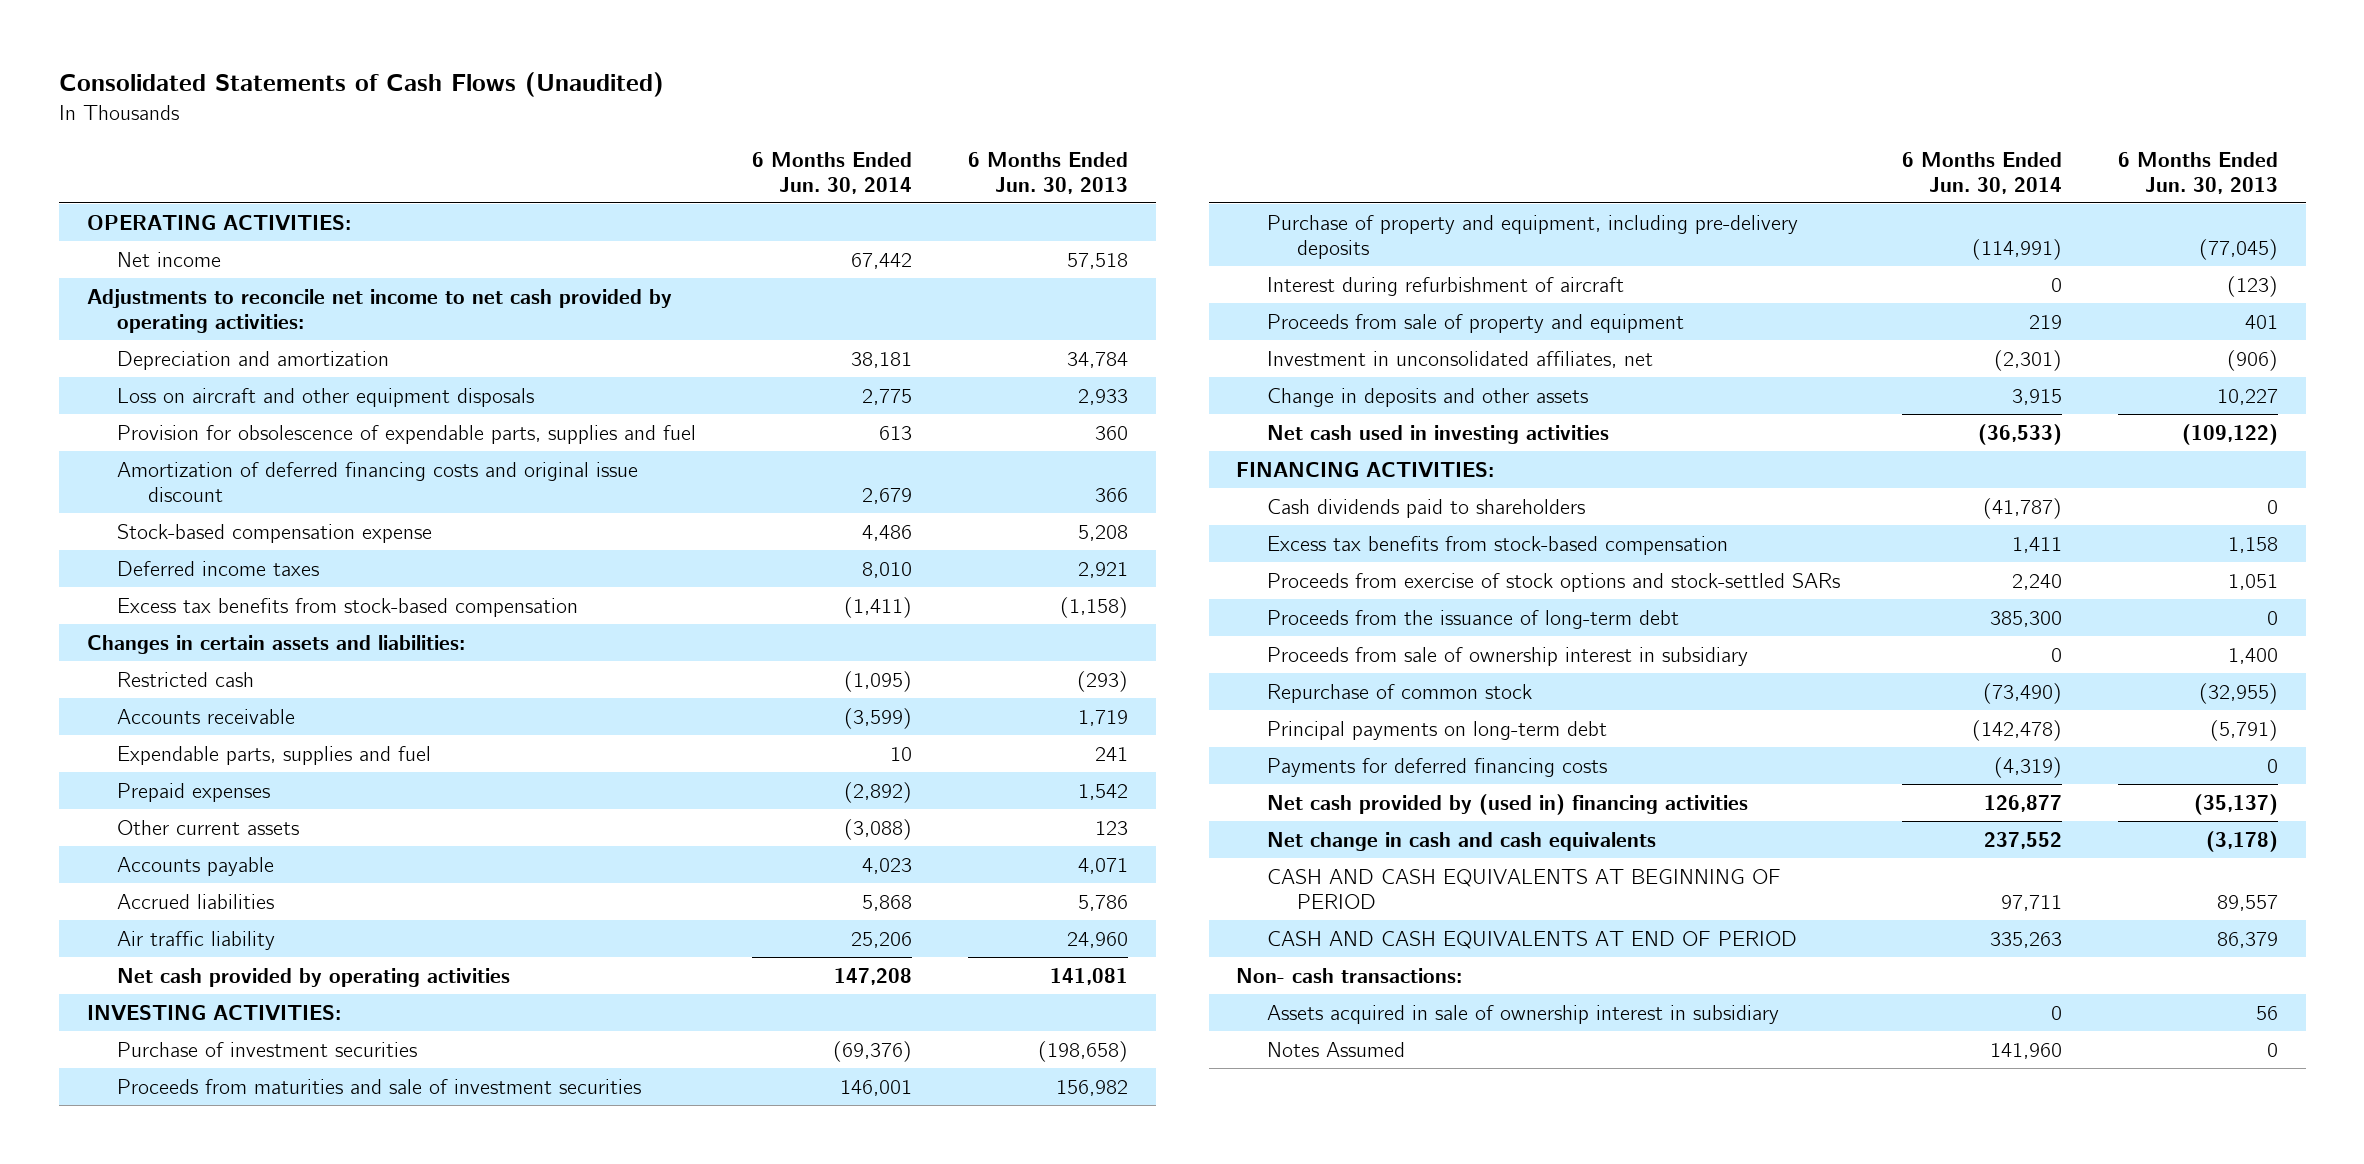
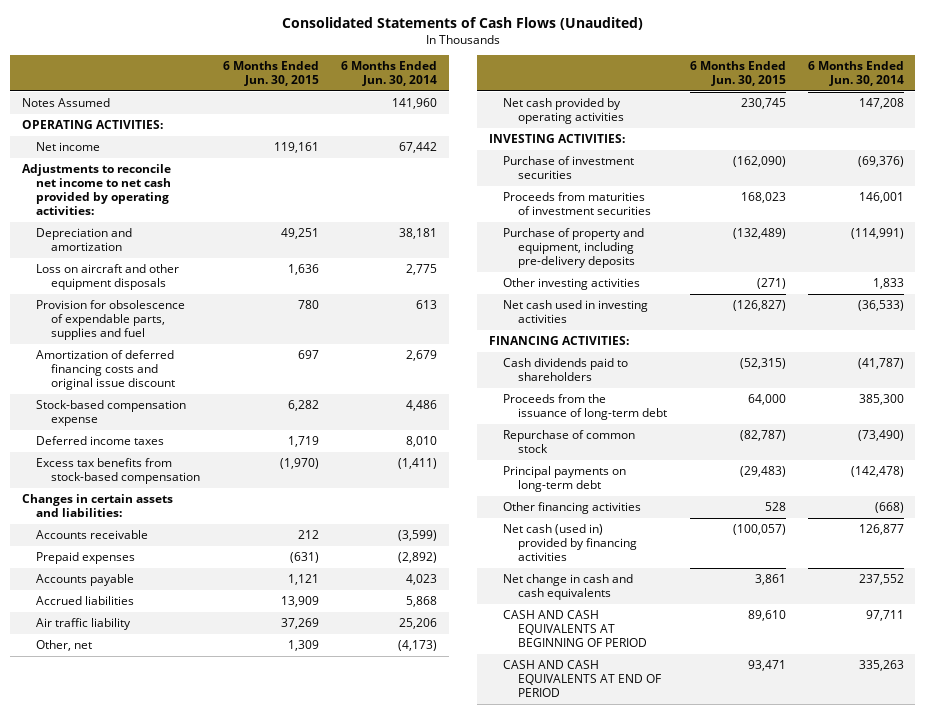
[967,151,1128,194] 6 Months Ended Jun. 30, 2013 -> none
none -> [222,61,319,87] 6 Months Ended Jun. 30, 2015
[1266,1041,1405,1057] Notes Assumed -> [21,97,110,107] Notes Assumed
[117,671,255,687] Restricted cash -> none
[117,745,432,765] Expendable parts, supplies and fuel -> none
[117,819,300,835] Other current assets -> none
none -> [36,639,93,651] Other, net
[117,1078,642,1094] Proceeds from maturities and sale of investment securities -> [503,191,652,215] Proceeds from maturities of investment securities
[1266,276,1624,296] Interest during refurbishment of aircraft -> none
[1266,313,1684,333] Proceeds from sale of property and equipment -> none
[1266,350,1653,368] Investment in unconsolidated affiliates, net -> none
[1266,387,1588,407] Change in deposits and other assets -> none
none -> [503,277,641,290] Other investing activities
[1266,535,1728,555] Excess tax benefits from stock-based compensation -> none
[1266,572,1840,592] Proceeds from exercise of stock options and stock-settled SARs -> none
[1266,646,1748,666] Proceeds from sale of ownership interest in subsidiary -> none
[1266,757,1607,777] Payments for deferred financing costs -> none
none -> [503,501,642,514] Other financing activities
[1266,793,1748,815] Net cash provided by (used in) financing activities -> [503,523,638,561] Net cash (used in) provided by financing activities
[1236,967,1463,983] Non- cash transactions: -> none
[1266,1004,1779,1024] Assets acquired in sale of ownership interest in subsidiary -> none

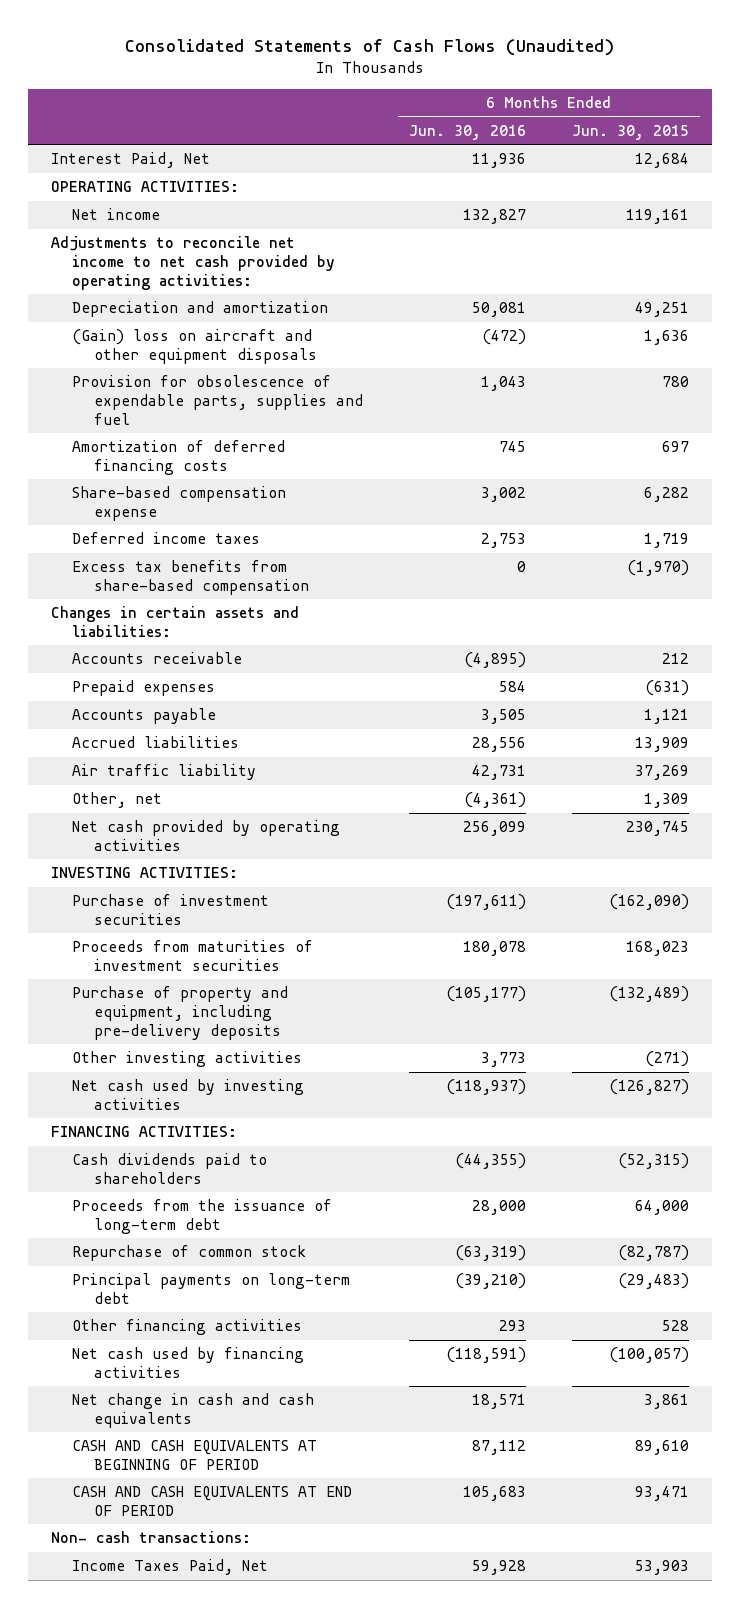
[341,61,438,87] 6 Months Ended Jun. 30, 2014 -> none
none -> [408,124,526,140] Jun. 30, 2016
[21,97,110,107] Notes Assumed -> none
none -> [50,152,210,169] Interest Paid, Net
[36,263,180,290] Loss on aircraft and other equipment disposals -> [72,329,318,364] (Gain) loss on aircraft and other equipment disposals
[36,349,176,390] Amortization of deferred financing costs and original issue discount -> [72,440,286,475] Amortization of deferred financing costs
[36,399,187,426] Stock-based compensation expense -> [72,486,287,521] Share-based compensation expense
[36,457,201,484] Excess tax benefits from stock-based compensation -> [72,560,310,595] Excess tax benefits from share-based compensation
[503,299,649,323] Net cash used in investing activities -> [72,1079,305,1110] Net cash used by investing activities
[503,523,638,561] Net cash (used in) provided by financing activities -> [72,1347,305,1378] Net cash used by financing activities
none -> [50,1531,251,1544] Non- cash transactions:
none -> [72,1559,269,1576] Income Taxes Paid, Net

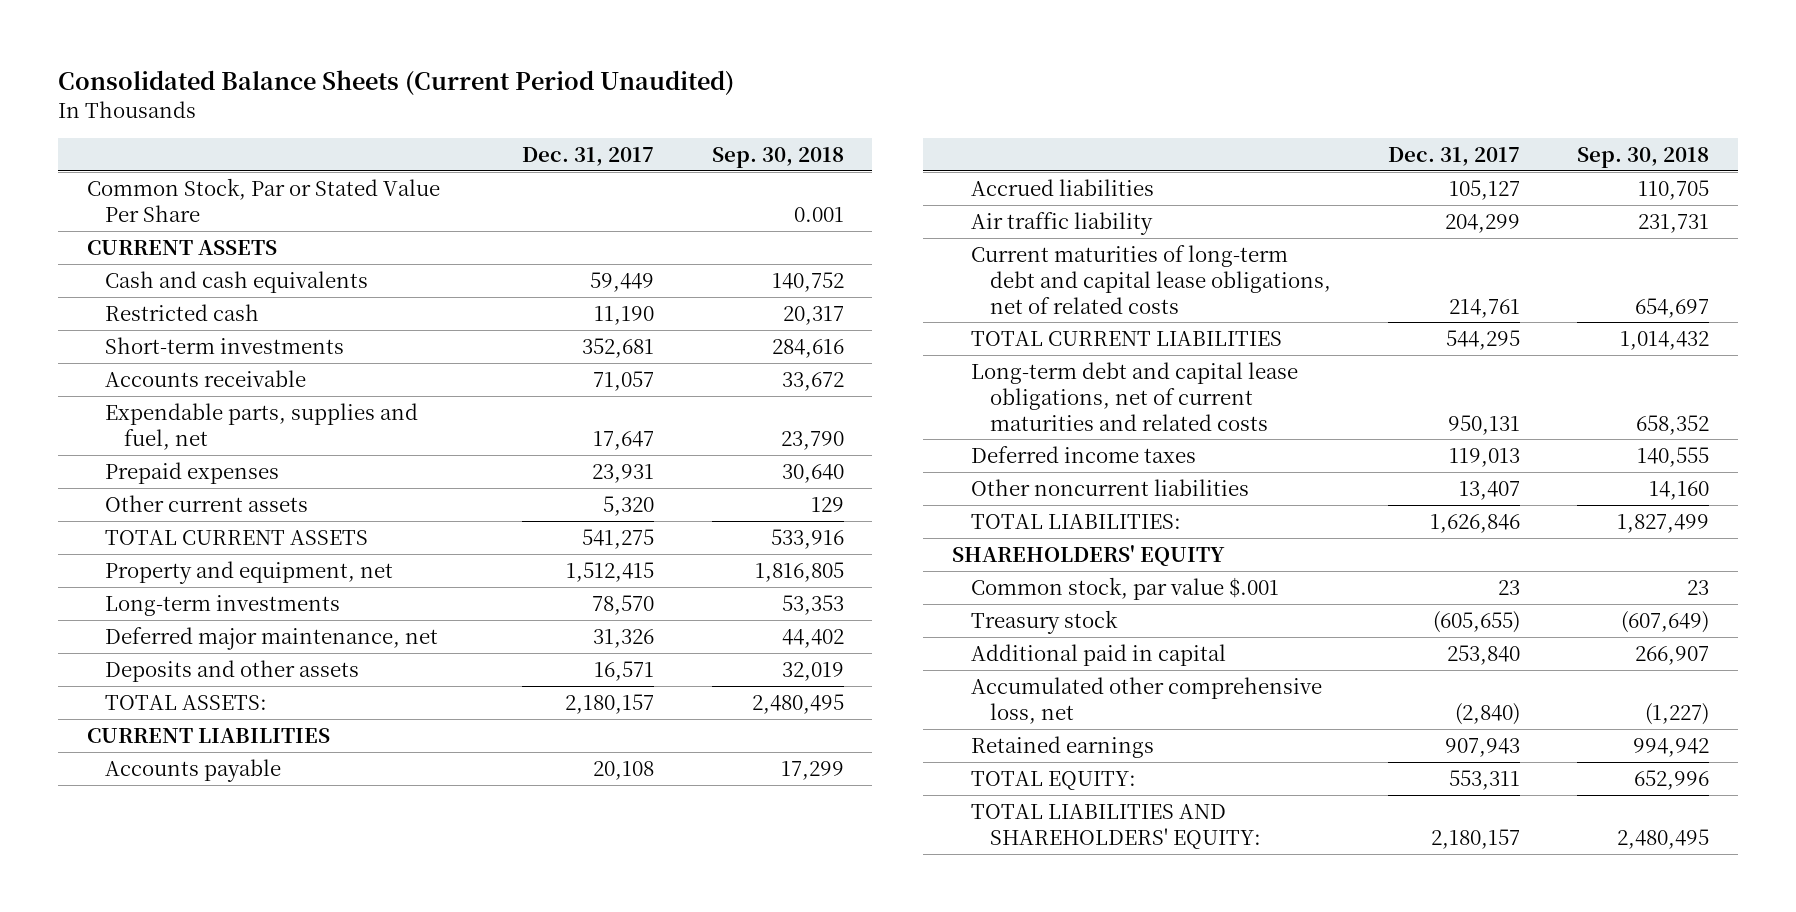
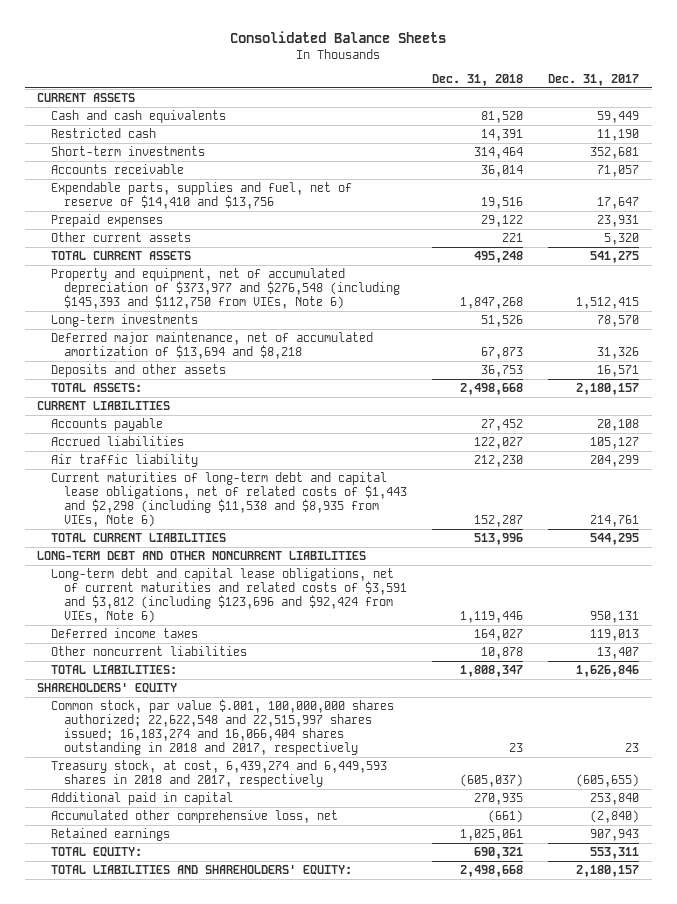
[58,69,735,95] Consolidated Balance Sheets (Current Period Unaudited) -> [230,30,447,43] Consolidated Balance Sheets
[711,146,844,168] Sep. 30, 2018 -> none
none -> [432,74,524,87] Dec. 31, 2018
[86,177,440,222] Common Stock, Par or Stated Value Per Share -> none
[105,402,419,450] Expendable parts, supplies and fuel, net -> [50,181,352,210] Expendable parts, supplies and fuel, net of reserve of $14,410 and $13,756
[105,560,394,584] Property and equipment, net -> [50,267,401,310] Property and equipment, net of accumulated depreciation of $373,977 and $276,548 (including $145,393 and $112,750 from VIEs, Note 6)
[105,626,439,650] Deferred major maintenance, net -> [50,331,373,360] Deferred major maintenance, net of accumulated amortization of $13,694 and $8,218
[970,244,1331,314] Current maturities of long-term debt and capital lease obligations, net of related costs -> [50,471,408,528] Current maturities of long-term debt and capital lease obligations, net of related costs of $1,443 and $2,298 (including $11,538 and $8,935 from VIEs, Note 6)
none -> [37,550,367,560] LONG-TERM DEBT AND OTHER NONCURRENT LIABILITIES
[970,361,1298,431] Long-term debt and capital lease obligations, net of current maturities and related costs -> [50,567,408,624] Long-term debt and capital lease obligations, net of current maturities and related costs of $3,591 and $3,812 (including $123,696 and $92,424 from VIEs, Note 6)
[970,576,1279,600] Common stock, par value $.001 -> [50,698,394,756] Common stock, par value $.001, 100,000,000 shares authorized; 22,622,548 and 22,515,997 shares issued; 16,183,274 and 16,066,404 shares outstanding in 2018 and 2017, respectively
[970,609,1118,634] Treasury stock -> [50,759,387,788] Treasury stock, at cost, 6,439,274 and 6,449,593 shares in 2018 and 2017, respectively

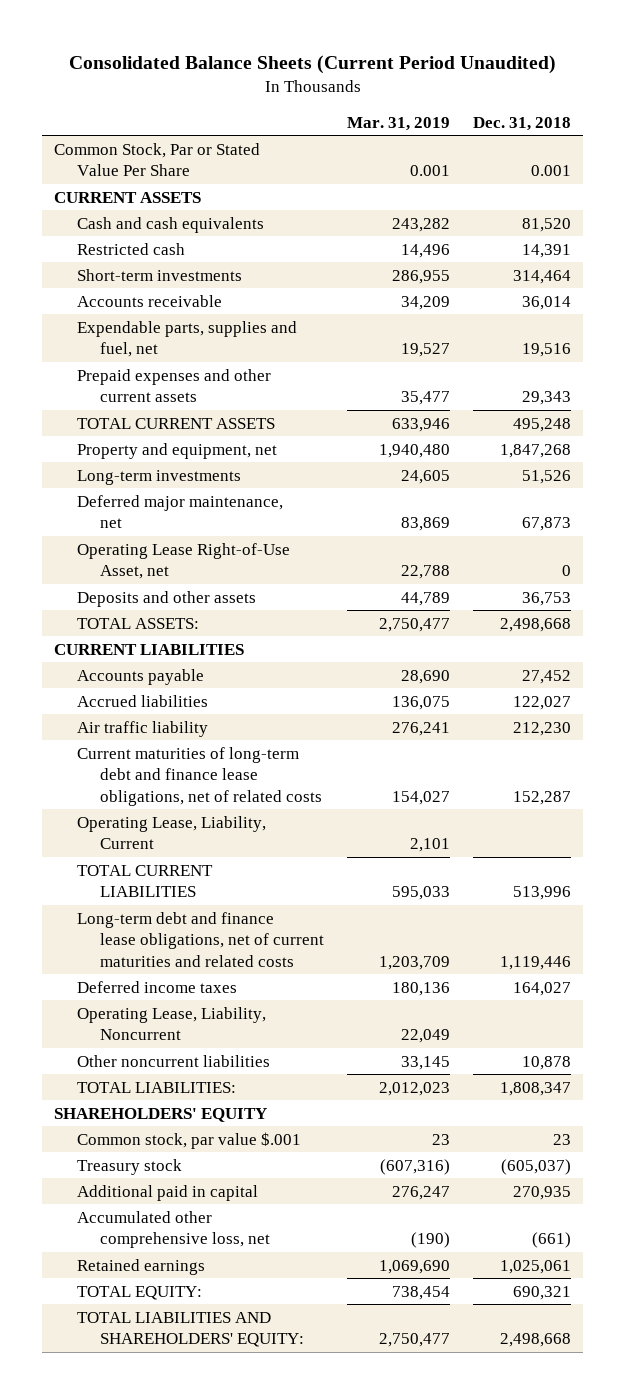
[230,30,447,43] Consolidated Balance Sheets -> [68,54,556,74] Consolidated Balance Sheets (Current Period Unaudited)
[548,74,640,87] Dec. 31, 2017 -> none
none -> [346,116,450,131] Mar. 31, 2019
none -> [53,142,260,177] Common Stock, Par or Stated Value Per Share
[50,231,191,242] Other current assets -> none
[50,181,352,210] Expendable parts, supplies and fuel, net of reserve of $14,410 and $13,756 -> [76,320,297,358] Expendable parts, supplies and fuel, net
[50,213,163,227] Prepaid expenses -> [76,368,271,403] Prepaid expenses and other current assets
[481,214,524,227] 29,122 -> [522,391,572,406] 29,343
[50,267,401,310] Property and equipment, net of accumulated depreciation of $373,977 and $276,548 (including $145,393 and $112,750 from VIEs, Note 6) -> [76,442,277,459] Property and equipment, net
[50,331,373,360] Deferred major maintenance, net of accumulated amortization of $13,694 and $8,218 -> [76,494,283,529] Deferred major maintenance, net
none -> [76,542,290,580] Operating Lease Right-of-Use Asset, net
[50,471,408,528] Current maturities of long-term debt and capital lease obligations, net of related costs of $1,443 and $2,298 (including $11,538 and $8,935 from VIEs, Note 6) -> [76,746,322,806] Current maturities of long-term debt and finance lease obligations, net of related costs
none -> [76,815,266,850] Operating Lease, Liability, Current
[37,550,367,560] LONG-TERM DEBT AND OTHER NONCURRENT LIABILITIES -> none
[50,567,408,624] Long-term debt and capital lease obligations, net of current maturities and related costs of $3,591 and $3,812 (including $123,696 and $92,424 from VIEs, Note 6) -> [76,911,324,967] Long-term debt and finance lease obligations, net of current maturities and related costs
none -> [76,1006,266,1041] Operating Lease, Liability, Noncurrent
[50,698,394,756] Common stock, par value $.001, 100,000,000 shares authorized; 22,622,548 and 22,515,997 shares issued; 16,183,274 and 16,066,404 shares outstanding in 2018 and 2017, respectively -> [76,1131,301,1149] Common stock, par value $.001
[50,759,387,788] Treasury stock, at cost, 6,439,274 and 6,449,593 shares in 2018 and 2017, respectively -> [76,1158,182,1175] Treasury stock

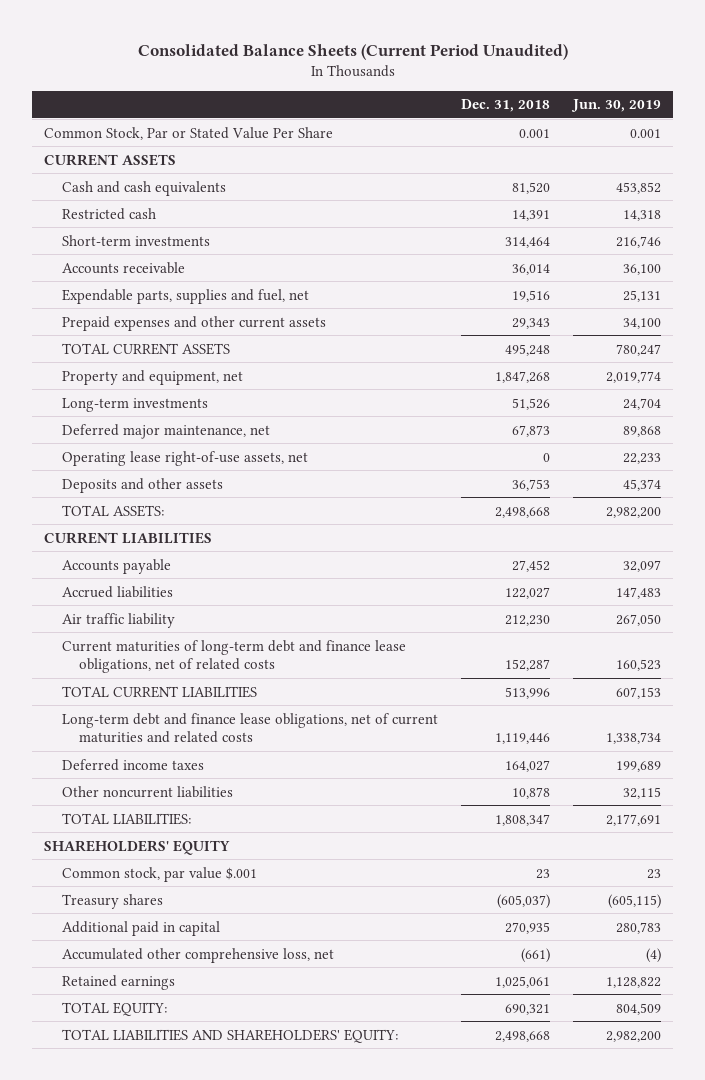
[346,116,450,131] Mar. 31, 2019 -> none
none -> [571,99,662,113] Jun. 30, 2019
[76,542,290,580] Operating Lease Right-of-Use Asset, net -> [61,450,308,466] Operating lease right-of-use assets, net
[76,815,266,850] Operating Lease, Liability, Current -> none
[76,1006,266,1041] Operating Lease, Liability, Noncurrent -> none
[76,1158,182,1175] Treasury stock -> [61,893,163,909] Treasury shares

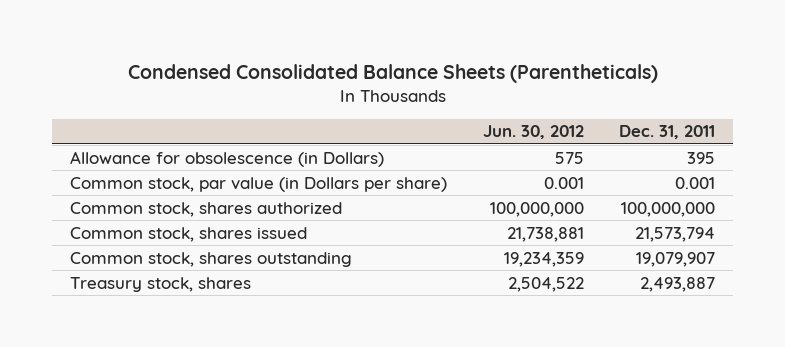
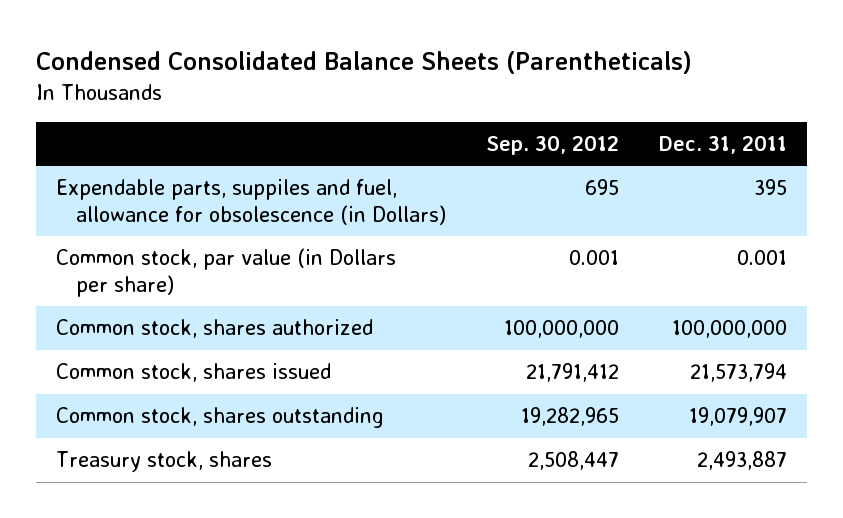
[482,125,584,140] Jun. 30, 2012 -> none
none -> [485,134,619,155] Sep. 30, 2012
[69,150,384,167] Allowance for obsolescence (in Dollars) -> [56,179,447,225] Expendable parts, suppiles and fuel, allowance for obsolescence (in Dollars)

